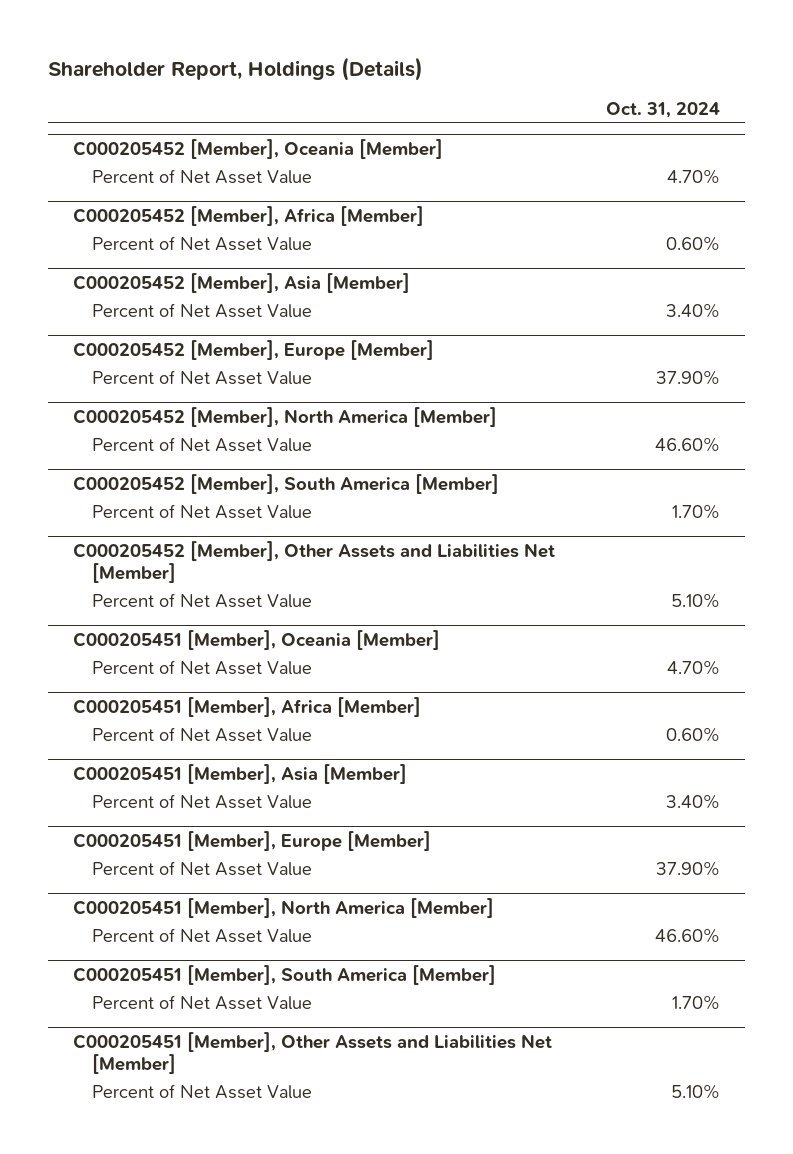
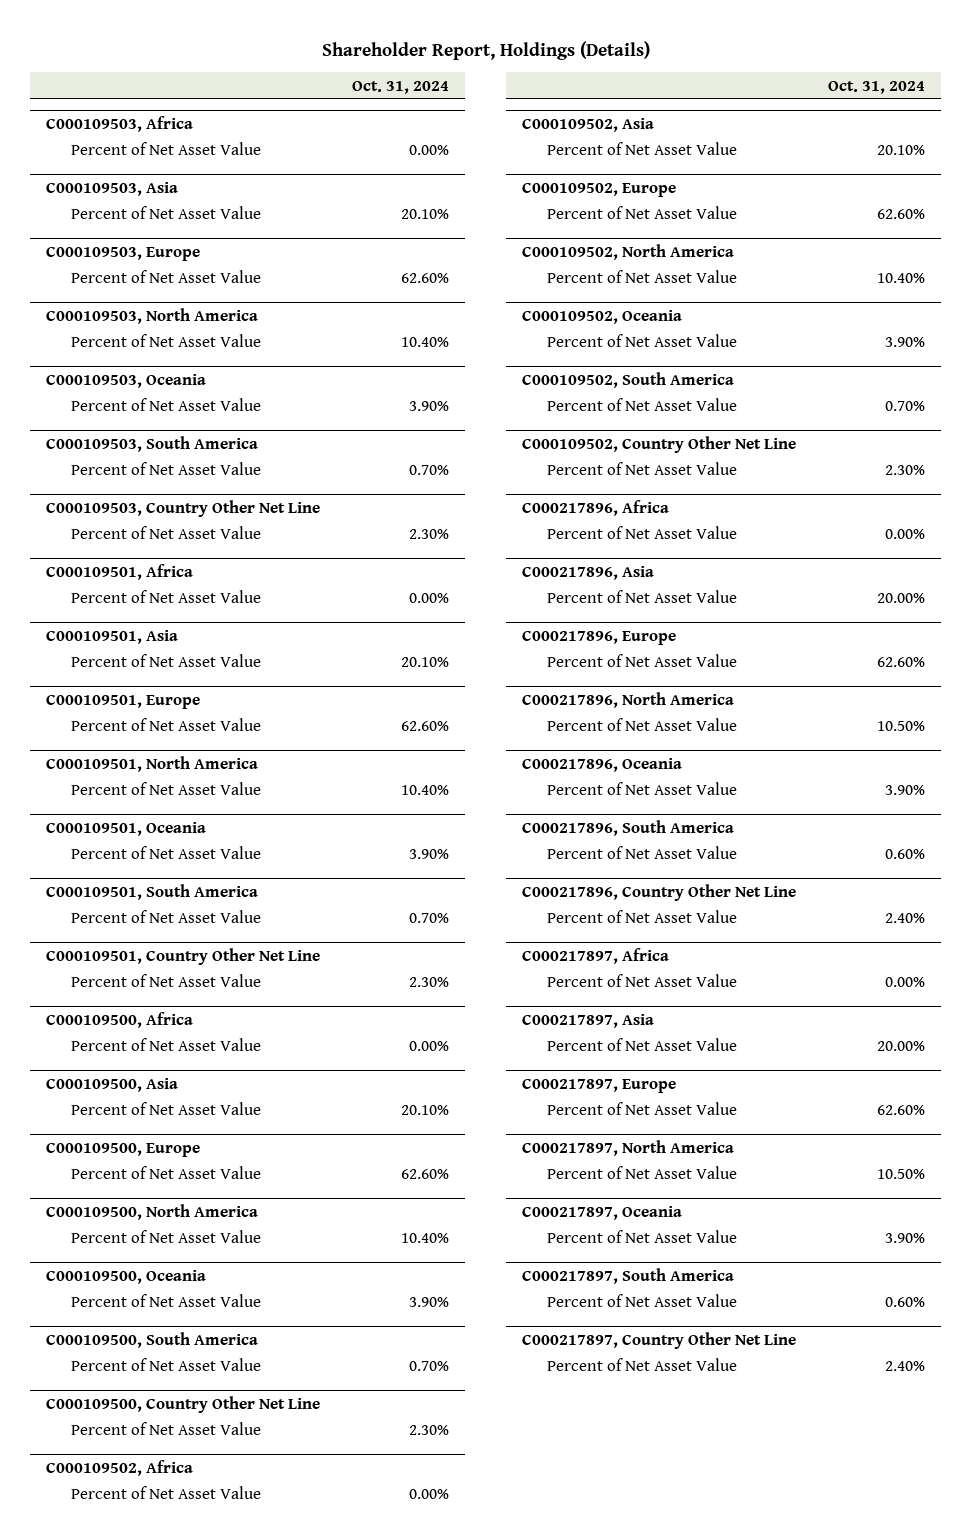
[73,139,444,160] C000205452 [Member], Oceania [Member] -> none
[73,206,425,227] C000205452 [Member], Africa [Member] -> none
none -> [46,115,194,132] C000109503, Africa
[666,169,720,185] 4.70% -> [409,145,450,156] 0.00%
none -> [46,181,179,196] C000109503, Asia
none -> [70,206,261,220] Percent of Net Asset Value
none -> [46,245,201,261] C000109503, Europe
none -> [70,270,261,284] Percent of Net Asset Value
none -> [46,307,259,324] C000109503, North America
none -> [70,334,261,348] Percent of Net Asset Value
none -> [46,373,207,388] C000109503, Oceania
none -> [70,398,261,412] Percent of Net Asset Value
none -> [46,435,259,452] C000109503, South America
none -> [70,462,261,476] Percent of Net Asset Value
none -> [46,499,321,517] C000109503, Country Other Net Line
none -> [70,526,261,540] Percent of Net Asset Value
none -> [46,563,194,580] C000109501, Africa
none -> [70,590,261,604] Percent of Net Asset Value
none -> [46,629,179,644] C000109501, Asia
none -> [70,654,261,668] Percent of Net Asset Value
none -> [46,693,201,709] C000109501, Europe
none -> [70,718,261,732] Percent of Net Asset Value
none -> [46,755,259,772] C000109501, North America
none -> [70,782,261,796] Percent of Net Asset Value
none -> [46,821,207,836] C000109501, Oceania
none -> [70,846,261,860] Percent of Net Asset Value
none -> [46,883,259,900] C000109501, South America
none -> [70,910,261,924] Percent of Net Asset Value
none -> [46,947,321,965] C000109501, Country Other Net Line
none -> [70,974,261,988] Percent of Net Asset Value
none -> [46,1011,194,1028] C000109500, Africa
none -> [70,1038,261,1052] Percent of Net Asset Value
none -> [46,1077,179,1092] C000109500, Asia
none -> [70,1102,261,1116] Percent of Net Asset Value
none -> [46,1141,201,1157] C000109500, Europe
none -> [70,1166,261,1180] Percent of Net Asset Value
none -> [46,1203,259,1220] C000109500, North America
none -> [70,1230,261,1244] Percent of Net Asset Value
none -> [46,1269,207,1284] C000109500, Oceania
none -> [70,1294,261,1308] Percent of Net Asset Value
none -> [46,1331,259,1348] C000109500, South America
none -> [70,1358,261,1372] Percent of Net Asset Value
none -> [46,1395,321,1413] C000109500, Country Other Net Line
none -> [70,1422,261,1436] Percent of Net Asset Value
none -> [46,1459,194,1476] C000109502, Africa
none -> [70,1486,261,1500] Percent of Net Asset Value
none -> [521,117,654,132] C000109502, Asia
none -> [546,142,737,156] Percent of Net Asset Value
none -> [521,181,676,197] C000109502, Europe
none -> [546,206,737,220] Percent of Net Asset Value
none -> [521,243,734,260] C000109502, North America
none -> [546,270,737,284] Percent of Net Asset Value
none -> [521,309,682,324] C000109502, Oceania
none -> [546,334,737,348] Percent of Net Asset Value
none -> [521,371,734,388] C000109502, South America
none -> [546,398,737,412] Percent of Net Asset Value
none -> [521,435,796,453] C000109502, Country Other Net Line
none -> [546,462,737,476] Percent of Net Asset Value
none -> [521,499,669,516] C000217896, Africa
none -> [546,526,737,540] Percent of Net Asset Value
none -> [521,565,654,580] C000217896, Asia
none -> [546,590,737,604] Percent of Net Asset Value
none -> [521,629,676,645] C000217896, Europe
none -> [546,654,737,668] Percent of Net Asset Value
none -> [521,691,734,708] C000217896, North America
none -> [546,718,737,732] Percent of Net Asset Value
none -> [521,757,682,772] C000217896, Oceania
none -> [546,782,737,796] Percent of Net Asset Value
none -> [521,819,734,836] C000217896, South America
[73,273,411,294] C000205452 [Member], Asia [Member] -> none
[73,340,435,361] C000205452 [Member], Europe [Member] -> none
[73,407,498,428] C000205452 [Member], North America [Member] -> none
[73,474,500,495] C000205452 [Member], South America [Member] -> none
[73,541,556,584] C000205452 [Member], Other Assets and Liabilities Net [Member] -> none
[73,630,441,651] C000205451 [Member], Oceania [Member] -> none
[73,697,422,718] C000205451 [Member], Africa [Member] -> none
none -> [521,883,796,901] C000217896, Country Other Net Line
[665,303,720,319] 3.40% -> [884,913,925,924] 2.40%
none -> [521,947,669,964] C000217897, Africa
[655,370,720,386] 37.90% -> [884,977,925,988] 0.00%
none -> [521,1013,654,1028] C000217897, Asia
[654,437,720,453] 46.60% -> [876,1041,925,1052] 20.00%
none -> [521,1077,676,1093] C000217897, Europe
[671,504,720,520] 1.70% -> [876,1105,925,1116] 62.60%
none -> [521,1139,734,1156] C000217897, North America
[670,593,720,609] 5.10% -> [876,1169,925,1180] 10.50%
none -> [521,1205,682,1220] C000217897, Oceania
[666,660,720,676] 4.70% -> [884,1233,925,1244] 3.90%
none -> [521,1267,734,1284] C000217897, South America
[73,764,408,785] C000205451 [Member], Asia [Member] -> none
[73,831,432,852] C000205451 [Member], Europe [Member] -> none
[92,861,313,877] Percent of Net Asset Value -> none
[73,898,495,919] C000205451 [Member], North America [Member] -> none
[92,928,313,944] Percent of Net Asset Value -> none
[73,965,497,986] C000205451 [Member], South America [Member] -> none
[92,995,313,1011] Percent of Net Asset Value -> none
[73,1032,553,1075] C000205451 [Member], Other Assets and Liabilities Net [Member] -> none
[92,1084,313,1100] Percent of Net Asset Value -> none
none -> [521,1331,796,1349] C000217897, Country Other Net Line
[665,794,720,810] 3.40% -> [884,1361,925,1372] 2.40%

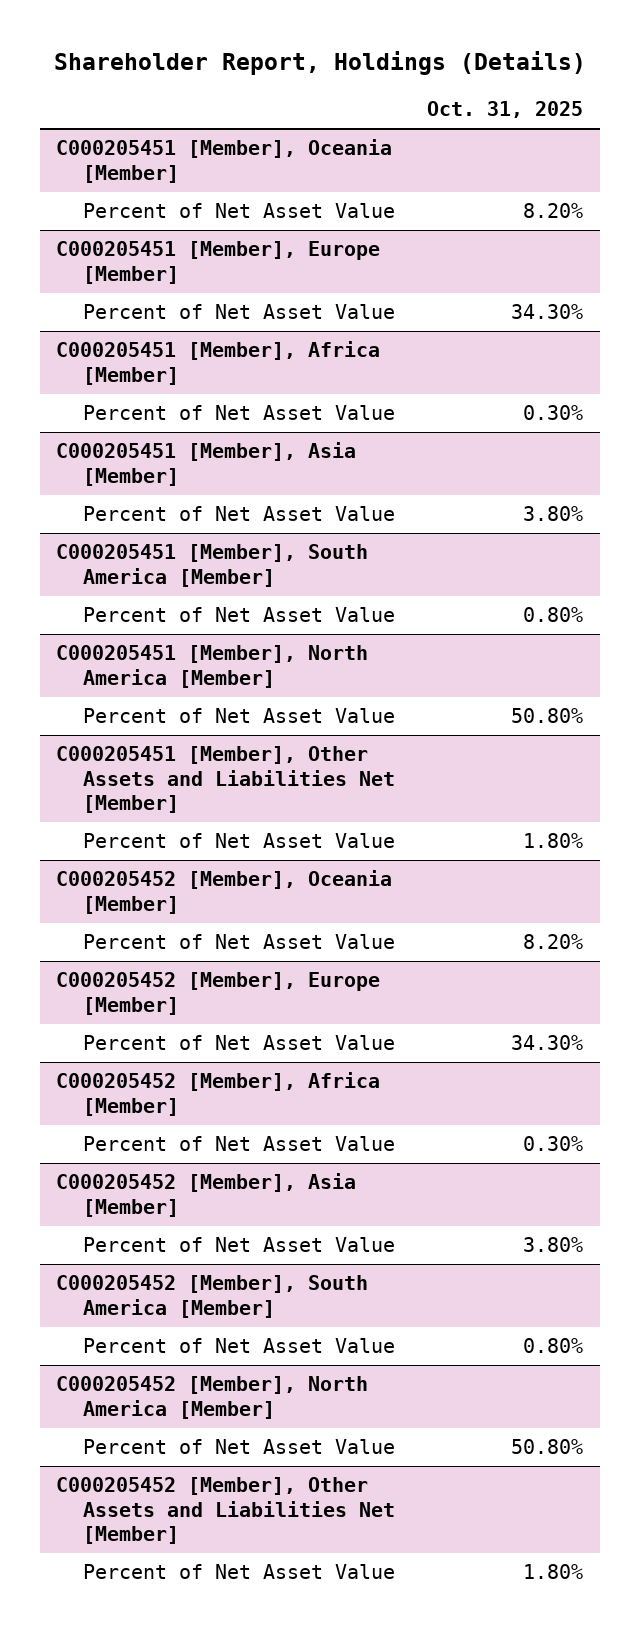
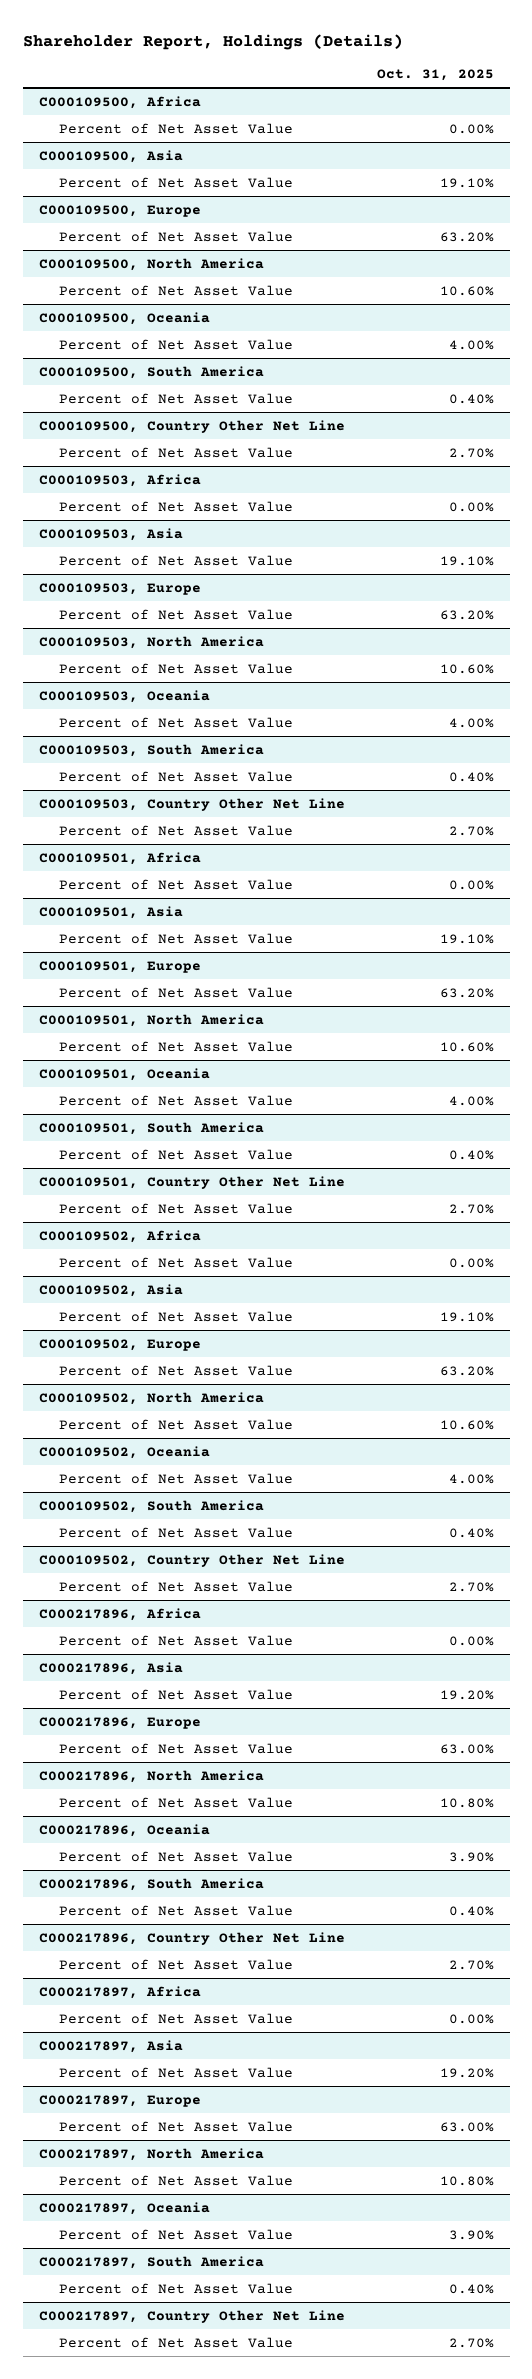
[56,139,393,183] C000205451 [Member], Oceania [Member] -> none
[56,241,381,284] C000205451 [Member], Europe [Member] -> none
[56,341,381,385] C000205451 [Member], Africa [Member] -> none
[56,442,357,486] C000205451 [Member], Asia [Member] -> none
[56,544,369,587] C000205451 [Member], South America [Member] -> none
[56,645,369,688] C000205451 [Member], North America [Member] -> none
[56,746,395,814] C000205451 [Member], Other Assets and Liabilities Net [Member] -> none
[56,870,393,914] C000205452 [Member], Oceania [Member] -> none
[56,972,381,1015] C000205452 [Member], Europe [Member] -> none
[56,1072,381,1116] C000205452 [Member], Africa [Member] -> none
[56,1173,357,1217] C000205452 [Member], Asia [Member] -> none
[56,1275,369,1318] C000205452 [Member], South America [Member] -> none
[56,1376,369,1419] C000205452 [Member], North America [Member] -> none
[56,1477,395,1545] C000205452 [Member], Other Assets and Liabilities Net [Member] -> none
none -> [38,95,201,109] C000109500, Africa
[523,203,584,219] 8.20% -> [448,123,494,134] 0.00%
none -> [38,149,183,163] C000109500, Asia
[511,304,584,320] 34.30% -> [439,177,494,188] 19.10%
none -> [38,204,201,217] C000109500, Europe
[523,405,584,421] 0.30% -> [439,231,494,242] 63.20%
none -> [38,257,264,271] C000109500, North America
[523,506,584,522] 3.80% -> [439,285,494,296] 10.60%
none -> [38,311,210,325] C000109500, Oceania
[523,607,584,623] 0.80% -> [448,339,494,350] 4.00%
none -> [38,365,264,379] C000109500, South America
[511,708,584,724] 50.80% -> [448,393,494,404] 0.40%
none -> [38,419,345,433] C000109500, Country Other Net Line
[523,833,584,849] 1.80% -> [448,447,494,458] 2.70%
none -> [38,473,201,487] C000109503, Africa
[523,934,584,950] 8.20% -> [448,501,494,512] 0.00%
none -> [38,527,183,541] C000109503, Asia
[511,1035,584,1051] 34.30% -> [439,555,494,566] 19.10%
none -> [38,582,201,595] C000109503, Europe
[523,1136,584,1152] 0.30% -> [439,609,494,620] 63.20%
none -> [38,635,264,649] C000109503, North America
[523,1237,584,1253] 3.80% -> [439,663,494,674] 10.60%
none -> [38,689,210,703] C000109503, Oceania
[523,1338,584,1354] 0.80% -> [448,717,494,728] 4.00%
none -> [38,743,264,757] C000109503, South America
[511,1439,584,1455] 50.80% -> [448,771,494,782] 0.40%
none -> [38,797,345,811] C000109503, Country Other Net Line
[523,1564,584,1580] 1.80% -> [448,825,494,836] 2.70%
none -> [38,851,201,865] C000109501, Africa
none -> [58,878,293,890] Percent of Net Asset Value
none -> [38,905,183,919] C000109501, Asia
none -> [58,932,293,944] Percent of Net Asset Value
none -> [38,960,201,973] C000109501, Europe
none -> [58,986,293,998] Percent of Net Asset Value
none -> [38,1013,264,1027] C000109501, North America
none -> [58,1040,293,1052] Percent of Net Asset Value
none -> [38,1067,210,1081] C000109501, Oceania
none -> [58,1094,293,1106] Percent of Net Asset Value
none -> [38,1121,264,1135] C000109501, South America
none -> [58,1148,293,1160] Percent of Net Asset Value
none -> [38,1175,345,1189] C000109501, Country Other Net Line
none -> [58,1202,293,1214] Percent of Net Asset Value
none -> [38,1229,201,1243] C000109502, Africa
none -> [58,1256,293,1268] Percent of Net Asset Value
none -> [38,1283,183,1297] C000109502, Asia
none -> [58,1310,293,1322] Percent of Net Asset Value
none -> [38,1338,201,1351] C000109502, Europe
none -> [58,1364,293,1376] Percent of Net Asset Value
none -> [38,1391,264,1405] C000109502, North America
none -> [58,1418,293,1430] Percent of Net Asset Value
none -> [38,1445,210,1459] C000109502, Oceania
none -> [58,1472,293,1484] Percent of Net Asset Value
none -> [38,1499,264,1513] C000109502, South America
none -> [58,1526,293,1538] Percent of Net Asset Value
none -> [38,1553,345,1567] C000109502, Country Other Net Line
none -> [58,1580,293,1592] Percent of Net Asset Value
none -> [38,1607,201,1621] C000217896, Africa
none -> [58,1634,293,1646] Percent of Net Asset Value
none -> [38,1661,183,1675] C000217896, Asia
none -> [58,1688,293,1700] Percent of Net Asset Value
none -> [38,1716,201,1729] C000217896, Europe
none -> [58,1742,293,1754] Percent of Net Asset Value
none -> [38,1769,264,1783] C000217896, North America
none -> [58,1796,293,1808] Percent of Net Asset Value
none -> [38,1823,210,1837] C000217896, Oceania
none -> [58,1850,293,1862] Percent of Net Asset Value
none -> [38,1877,264,1891] C000217896, South America
none -> [58,1904,293,1916] Percent of Net Asset Value
none -> [38,1931,345,1945] C000217896, Country Other Net Line
none -> [58,1958,293,1970] Percent of Net Asset Value
none -> [38,1985,201,1999] C000217897, Africa
none -> [58,2012,293,2024] Percent of Net Asset Value
none -> [38,2039,183,2053] C000217897, Asia
none -> [58,2066,293,2078] Percent of Net Asset Value
none -> [38,2094,201,2107] C000217897, Europe
none -> [58,2120,293,2132] Percent of Net Asset Value
none -> [38,2147,264,2161] C000217897, North America
none -> [58,2174,293,2186] Percent of Net Asset Value
none -> [38,2201,210,2215] C000217897, Oceania
none -> [58,2228,293,2240] Percent of Net Asset Value
none -> [38,2255,264,2269] C000217897, South America
none -> [58,2282,293,2294] Percent of Net Asset Value
none -> [38,2309,345,2323] C000217897, Country Other Net Line
none -> [58,2336,293,2348] Percent of Net Asset Value

